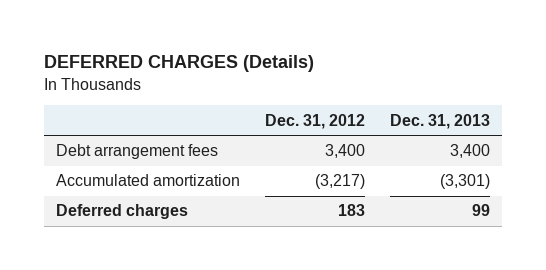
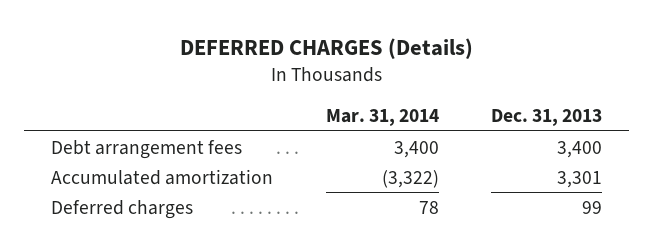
[264,113,365,129] Dec. 31, 2012 -> none
none -> [325,109,439,127] Mar. 31, 2014
[439,174,490,190] (3,301) -> [557,170,603,188] 3,301

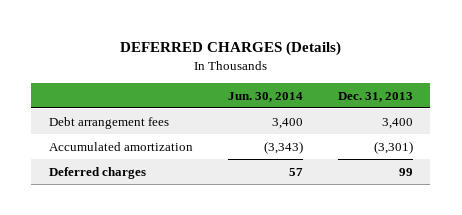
[325,109,439,127] Mar. 31, 2014 -> none
none -> [227,91,303,102] Jun. 30, 2014
[557,170,603,188] 3,301 -> [373,140,413,154] (3,301)

